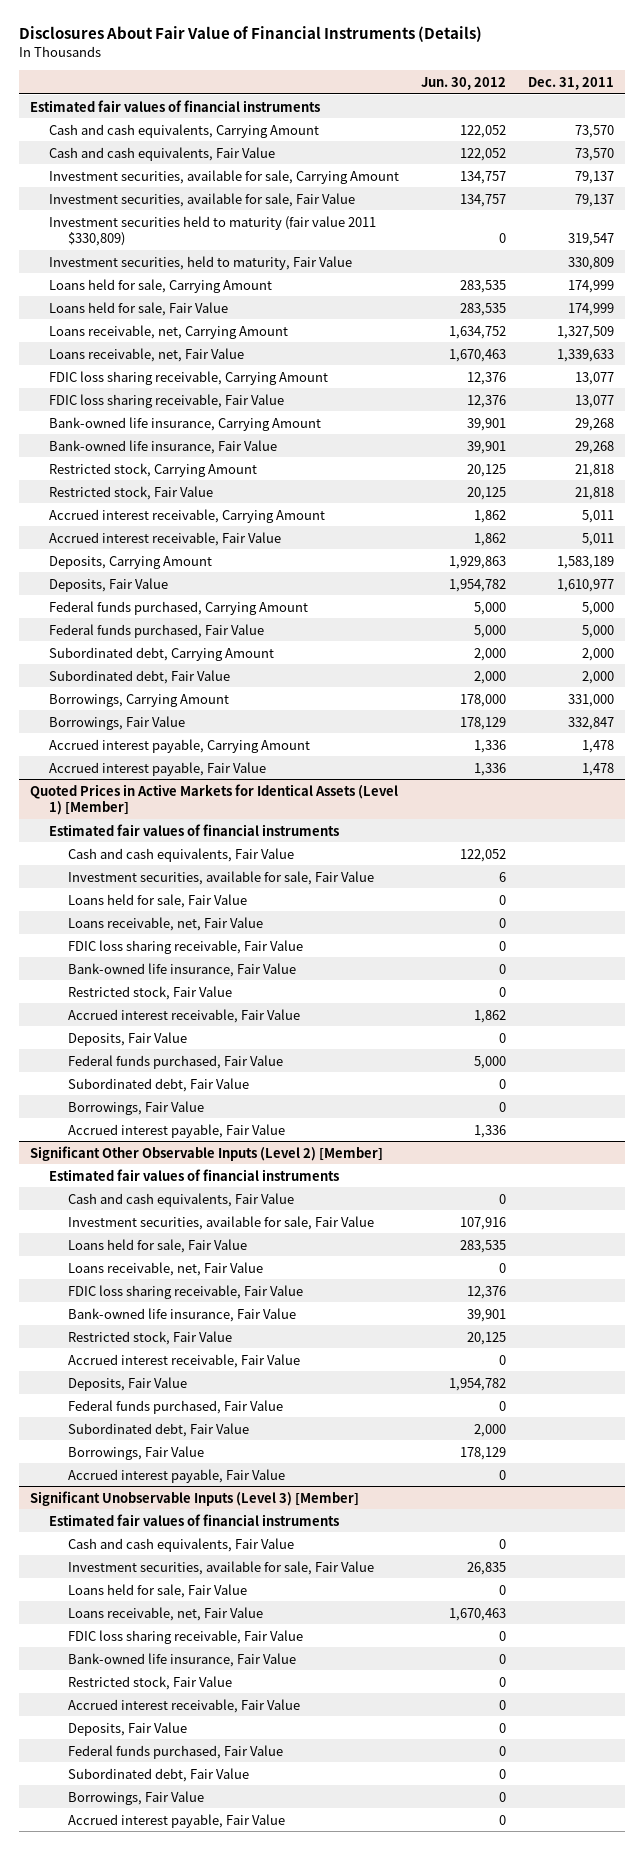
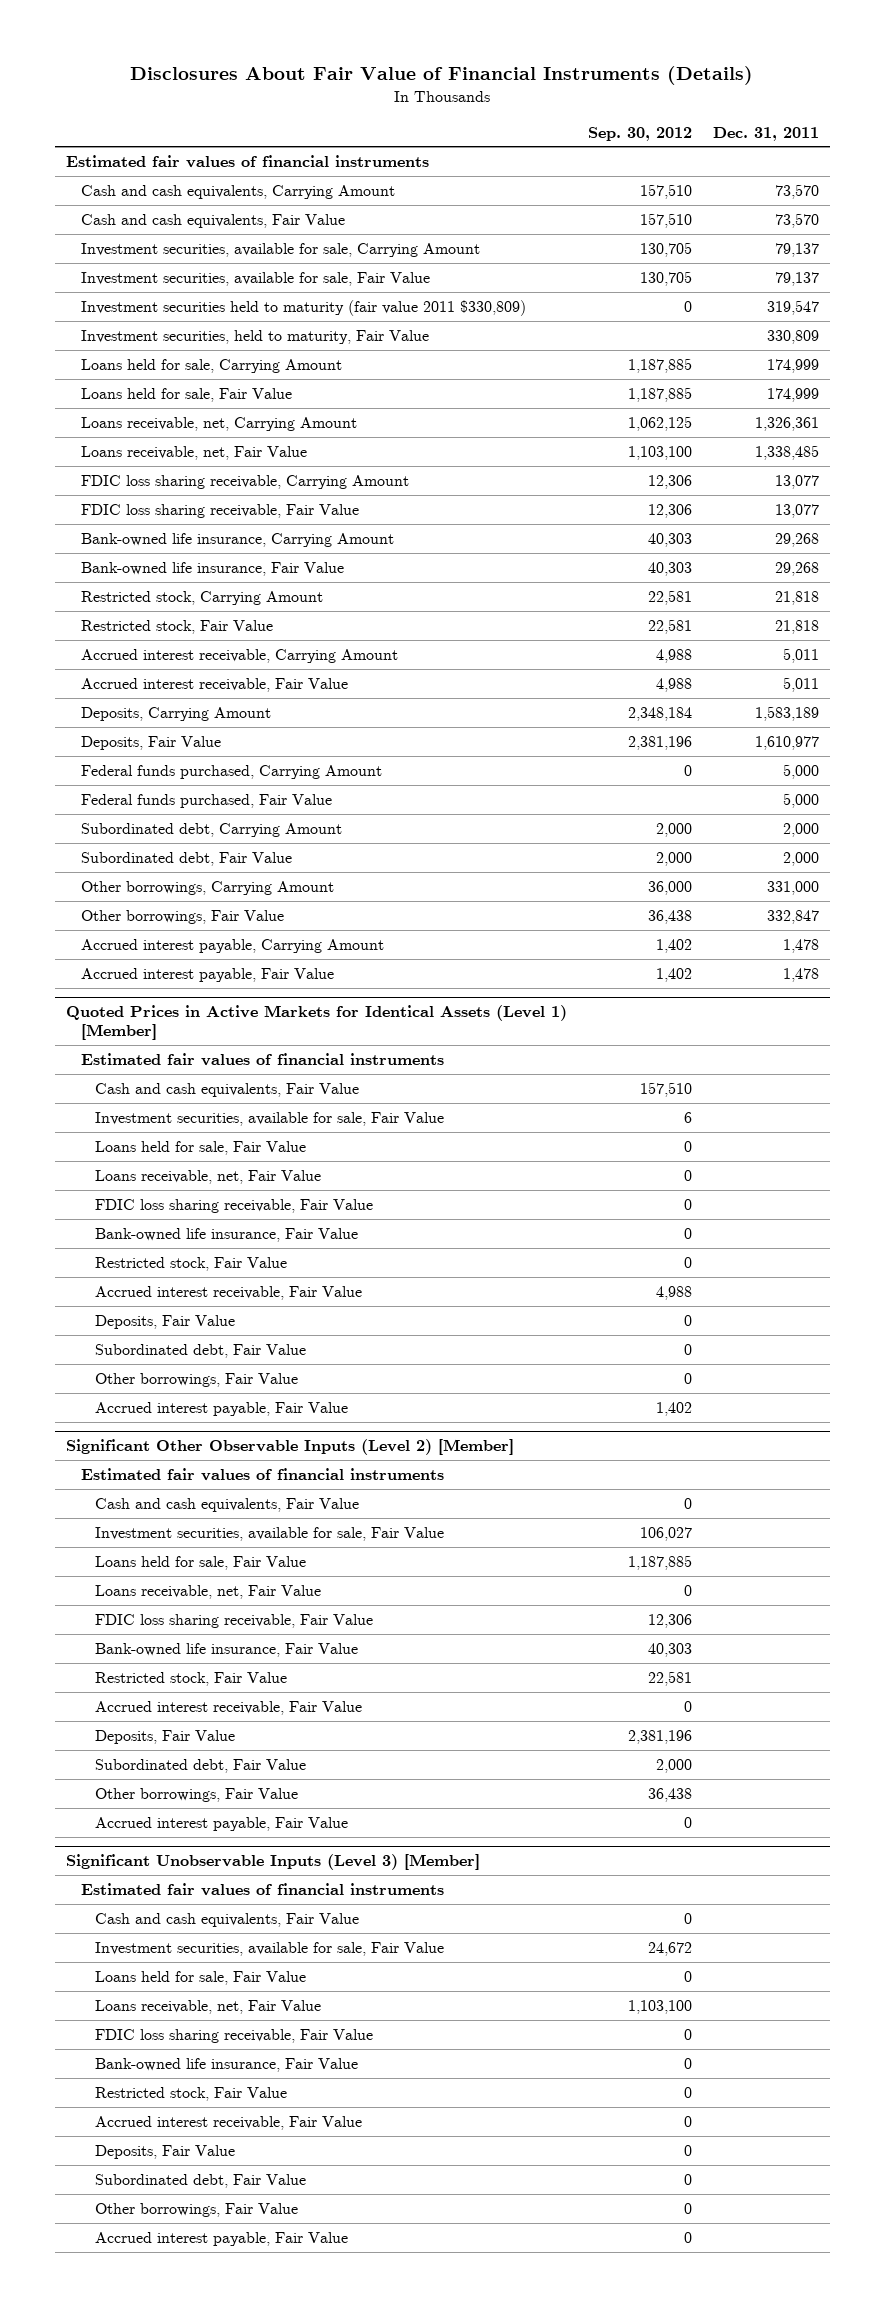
[421,76,507,90] Jun. 30, 2012 -> none
none -> [587,126,692,141] Sep. 30, 2012
[557,325,615,339] 1,327,509 -> [755,416,820,431] 1,326,361
[557,348,615,362] 1,339,633 -> [755,444,820,460] 1,338,485
[49,693,230,707] Borrowings, Carrying Amount -> [80,880,334,895] Other borrowings, Carrying Amount
[49,715,186,730] Borrowings, Fair Value -> [80,909,284,924] Other borrowings, Fair Value
[68,1054,284,1069] Federal funds purchased, Fair Value -> none
[68,1100,205,1115] Borrowings, Fair Value -> [95,1372,299,1387] Other borrowings, Fair Value
[68,1399,284,1414] Federal funds purchased, Fair Value -> none
[68,1445,205,1460] Borrowings, Fair Value -> [95,1787,299,1802] Other borrowings, Fair Value
[68,1744,284,1759] Federal funds purchased, Fair Value -> none
[68,1790,205,1805] Borrowings, Fair Value -> [95,2202,299,2217] Other borrowings, Fair Value

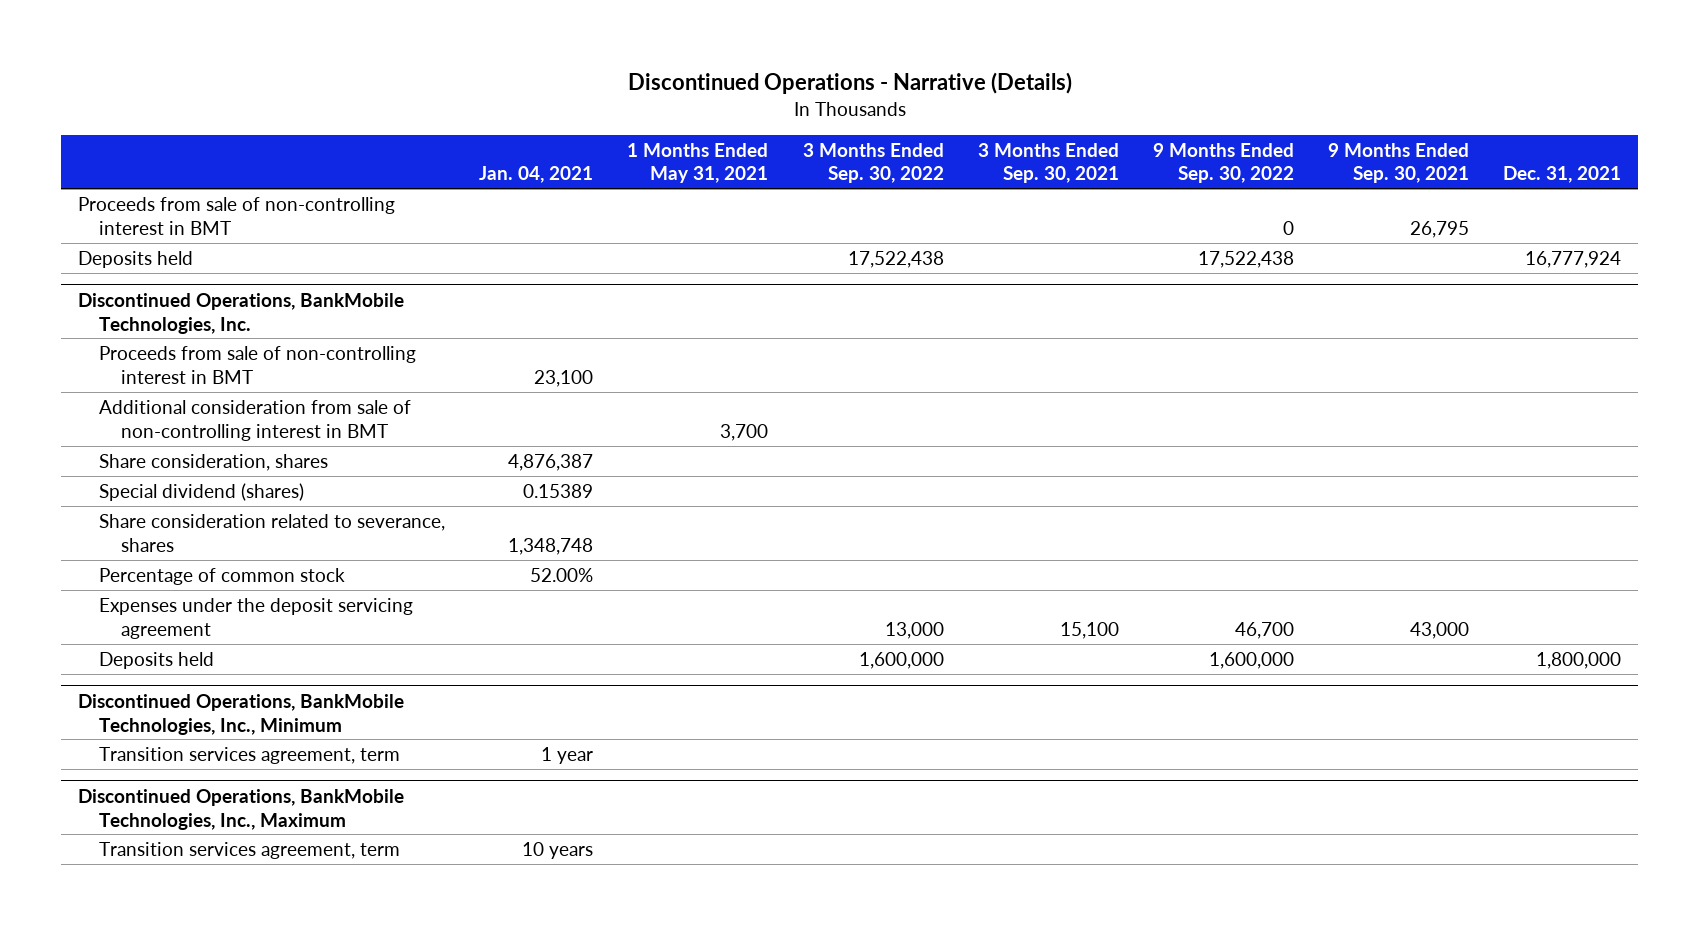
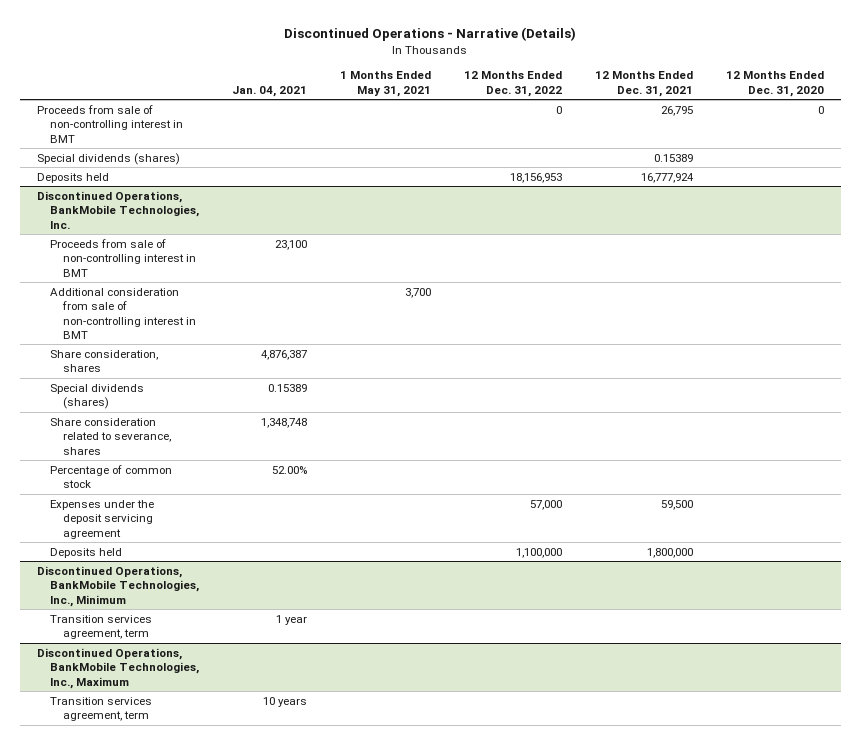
[802,142,944,184] 3 Months Ended Sep. 30, 2022 -> none
[977,142,1119,184] 3 Months Ended Sep. 30, 2021 -> none
[1153,142,1295,184] 9 Months Ended Sep. 30, 2022 -> none
[1328,142,1470,184] 9 Months Ended Sep. 30, 2021 -> none
[1503,166,1622,184] Dec. 31, 2021 -> none
none -> [464,71,563,97] 12 Months Ended Dec. 31, 2022
none -> [595,71,694,97] 12 Months Ended Dec. 31, 2021
none -> [726,71,825,97] 12 Months Ended Dec. 31, 2020
none -> [36,152,180,165] Special dividends (shares)
[99,482,305,501] Special dividend (shares) -> [49,383,144,410] Special dividends (shares)

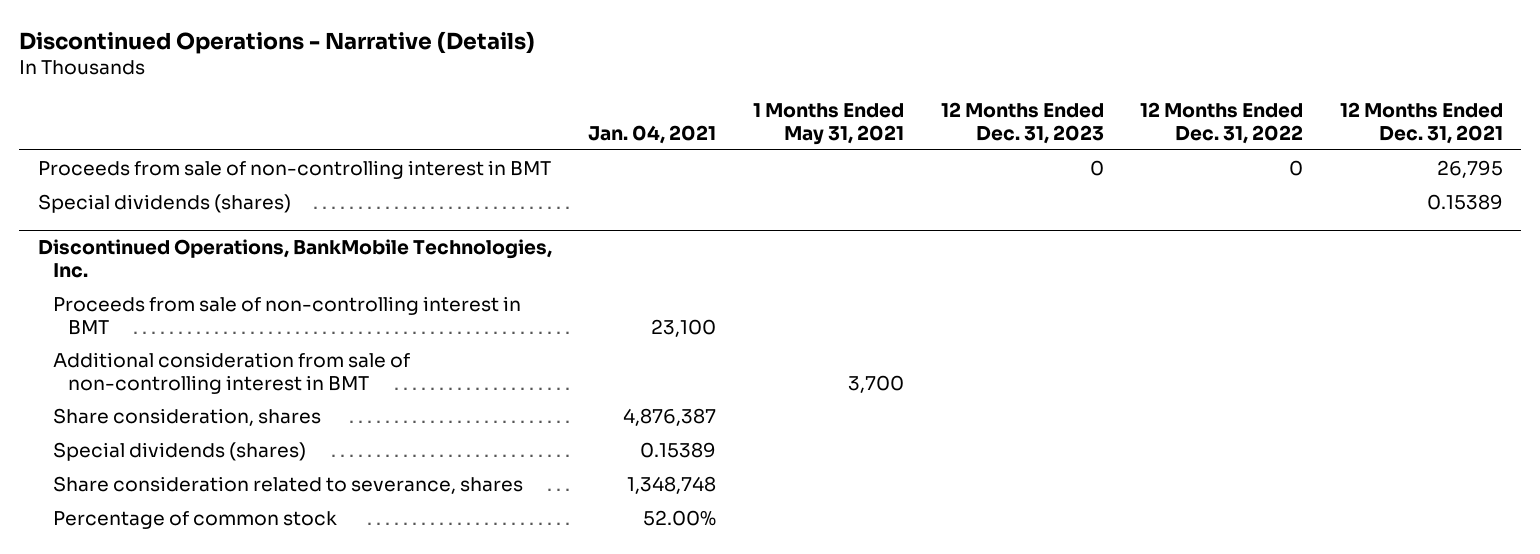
[726,71,825,97] 12 Months Ended Dec. 31, 2020 -> none
none -> [940,102,1104,144] 12 Months Ended Dec. 31, 2023
[36,172,109,183] Deposits held -> none
[49,499,154,539] Expenses under the deposit servicing agreement -> none
[49,547,122,558] Deposits held -> none
[36,565,199,607] Discontinued Operations, BankMobile Technologies, Inc., Minimum -> none
[49,614,152,640] Transition services agreement, term -> none
[36,647,199,689] Discontinued Operations, BankMobile Technologies, Inc., Maximum -> none
[49,696,152,722] Transition services agreement, term -> none

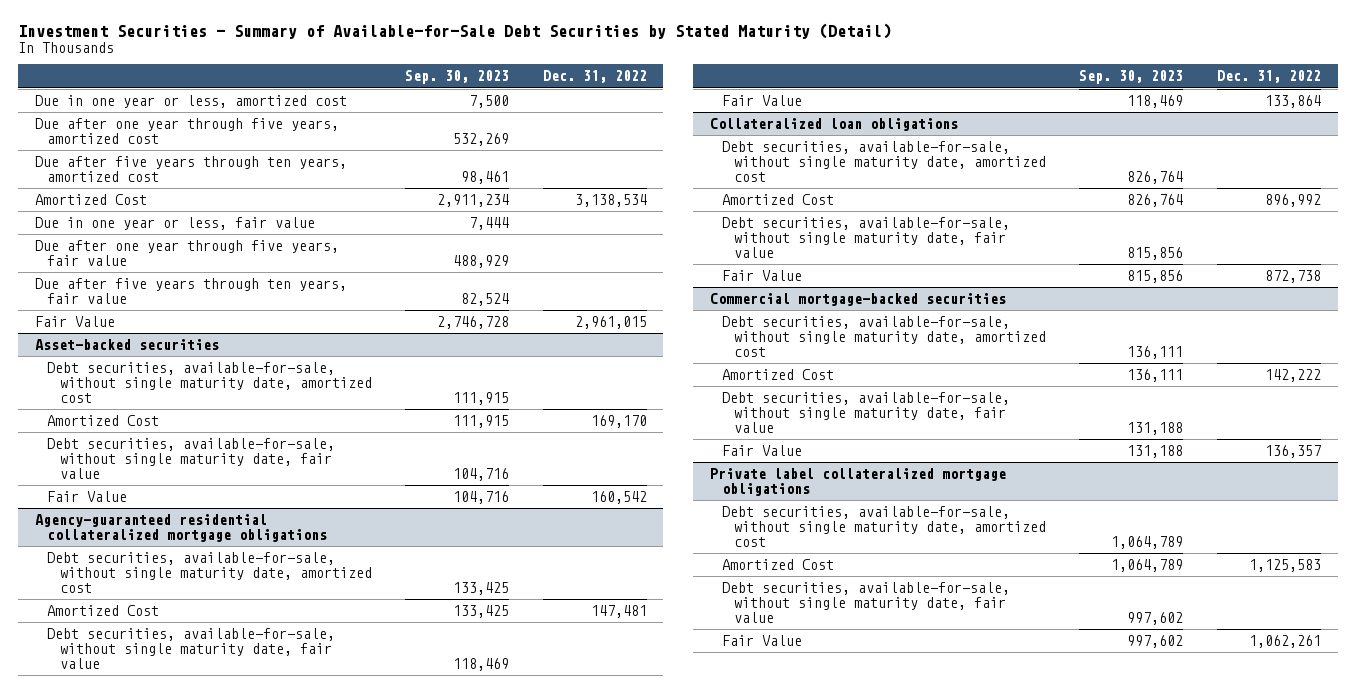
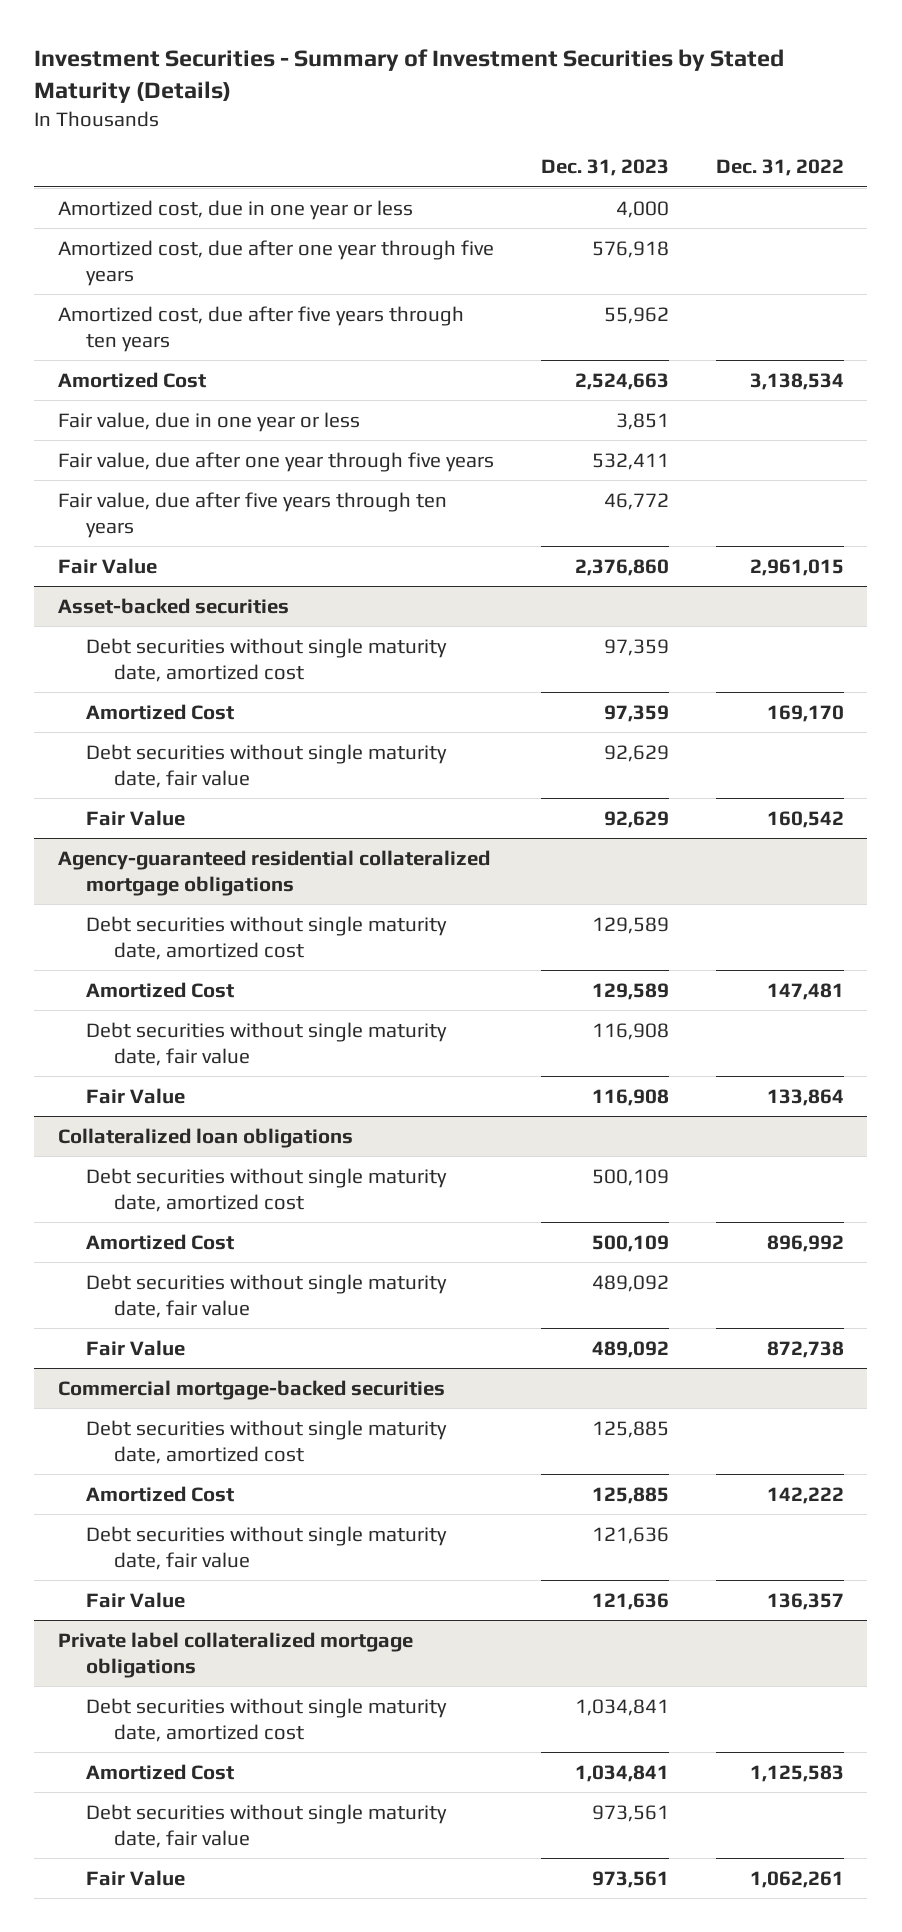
[18,22,892,39] Investment Securities - Summary of Available-for-Sale Debt Securities by Stated Maturity (Detail) -> [34,49,785,104] Investment Securities - Summary of Investment Securities by Stated Maturity (Details)
[405,70,510,85] Sep. 30, 2023 -> none
none -> [540,159,669,177] Dec. 31, 2023
[35,95,348,109] Due in one year or less, amortized cost -> [57,199,413,220] Amortized cost, due in one year or less
[35,118,340,145] Due after one year through five years, amortized cost -> [57,239,494,286] Amortized cost, due after one year through five years
[35,156,348,183] Due after five years through ten years, amortized cost -> [57,305,464,352] Amortized cost, due after five years through ten years
[35,217,316,231] Due in one year or less, fair value -> [57,411,360,432] Fair value, due in one year or less
[35,240,340,267] Due after one year through five years, fair value -> [57,451,494,472] Fair value, due after one year through five years
[35,278,348,305] Due after five years through ten years, fair value -> [57,491,447,538] Fair value, due after five years through ten years
[47,362,372,404] Debt securities, available-for-sale, without single maturity date, amortized cost -> [86,637,448,682] Debt securities without single maturity date, amortized cost
[47,438,336,480] Debt securities, available-for-sale, without single maturity date, fair value -> [86,743,448,788] Debt securities without single maturity date, fair value
[47,552,372,594] Debt securities, available-for-sale, without single maturity date, amortized cost -> [86,915,448,960] Debt securities without single maturity date, amortized cost
[47,628,336,670] Debt securities, available-for-sale, without single maturity date, fair value -> [86,1021,448,1066] Debt securities without single maturity date, fair value
[721,141,1046,183] Debt securities, available-for-sale, without single maturity date, amortized cost -> [86,1167,448,1212] Debt securities without single maturity date, amortized cost
[721,217,1010,259] Debt securities, available-for-sale, without single maturity date, fair value -> [86,1273,448,1318] Debt securities without single maturity date, fair value
[721,316,1046,358] Debt securities, available-for-sale, without single maturity date, amortized cost -> [86,1419,448,1464] Debt securities without single maturity date, amortized cost
[721,392,1010,434] Debt securities, available-for-sale, without single maturity date, fair value -> [86,1525,448,1570] Debt securities without single maturity date, fair value
[721,506,1046,548] Debt securities, available-for-sale, without single maturity date, amortized cost -> [86,1697,448,1742] Debt securities without single maturity date, amortized cost
[721,582,1010,624] Debt securities, available-for-sale, without single maturity date, fair value -> [86,1803,448,1848] Debt securities without single maturity date, fair value

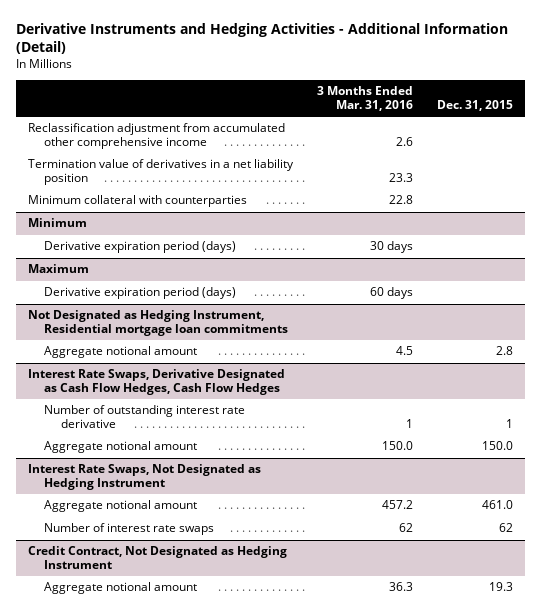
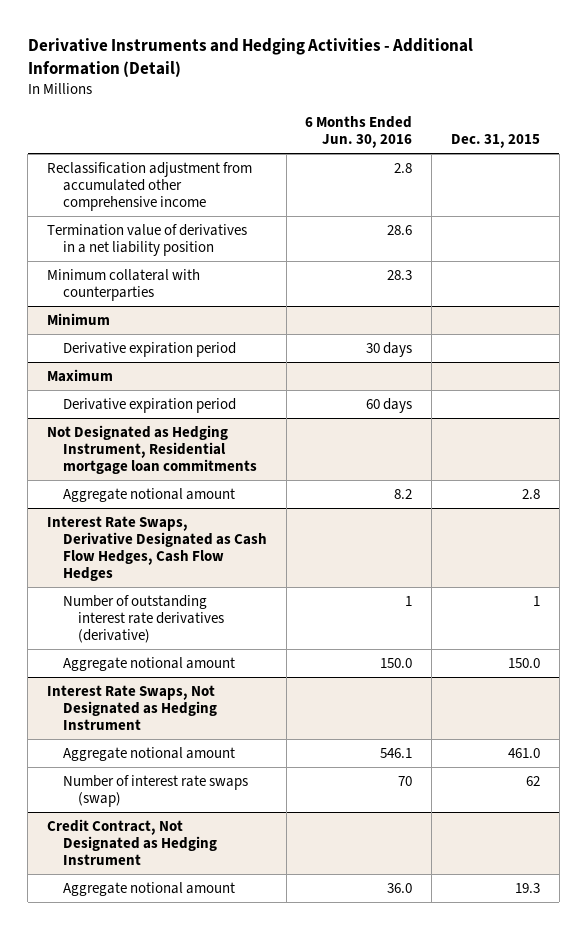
[317,86,414,111] 3 Months Ended Mar. 31, 2016 -> none
none -> [305,116,413,149] 6 Months Ended Jun. 30, 2016
[44,241,237,254] Derivative expiration period (days) -> [62,341,236,357] Derivative expiration period
[44,287,237,300] Derivative expiration period (days) -> [62,397,236,413] Derivative expiration period
[44,405,246,429] Number of outstanding interest rate derivative -> [62,594,225,644] Number of outstanding interest rate derivatives (derivative)
[44,523,215,536] Number of interest rate swaps -> [62,774,248,807] Number of interest rate swaps (swap)

